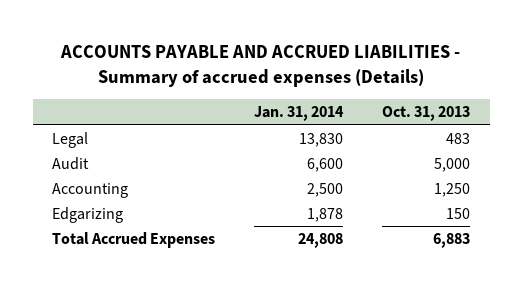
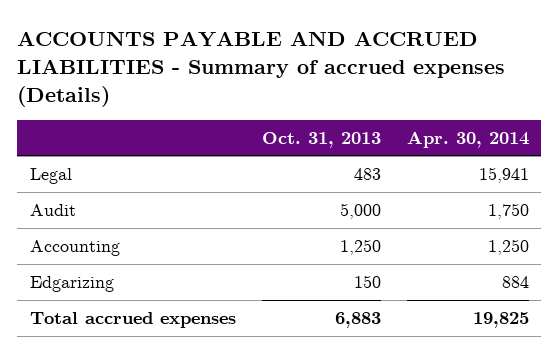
[254,106,345,122] Jan. 31, 2014 -> none
none -> [406,130,529,148] Apr. 30, 2014
[52,232,216,249] Total Accrued Expenses -> [30,312,237,329] Total accrued expenses

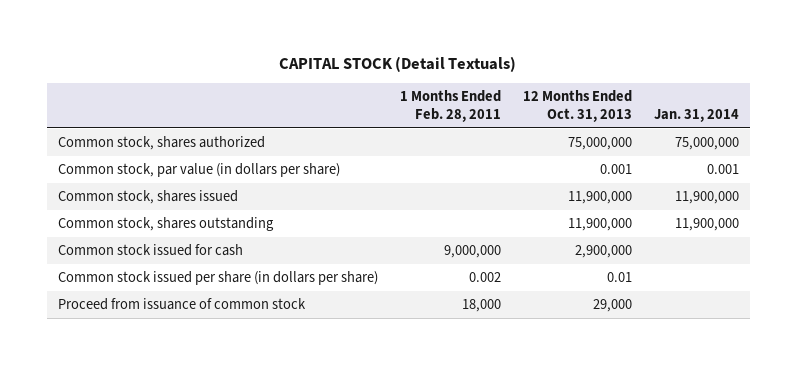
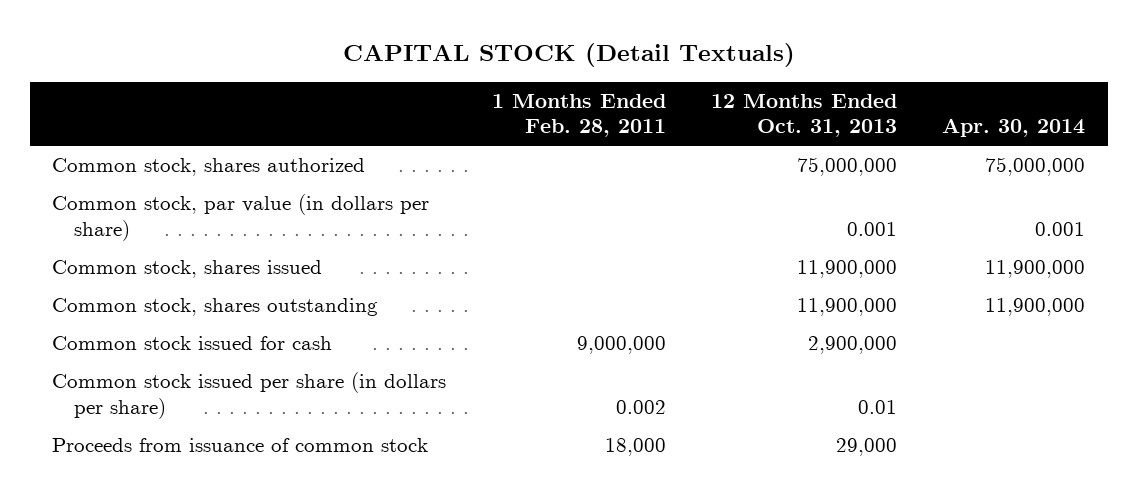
[653,109,739,123] Jan. 31, 2014 -> none
none -> [942,118,1086,138] Apr. 30, 2014
[57,298,306,311] Proceed from issuance of common stock -> [52,438,429,453] Proceeds from issuance of common stock

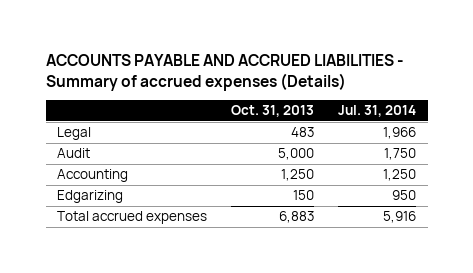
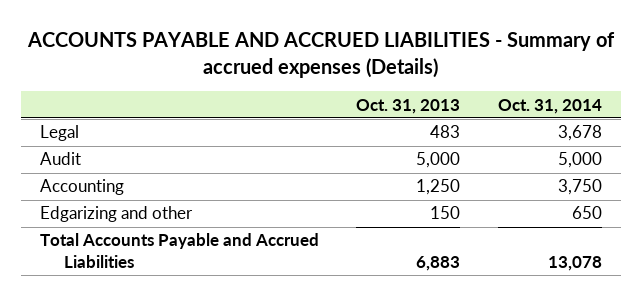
[337,105,416,118] Jul. 31, 2014 -> none
none -> [498,98,603,114] Oct. 31, 2014
[57,190,124,204] Edgarizing -> none
none -> [39,206,193,223] Edgarizing and other
[57,211,208,225] Total accrued expenses -> [39,233,319,268] Total Accounts Payable and Accrued Liabilities

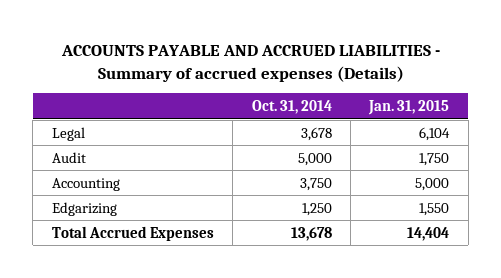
[356,98,461,114] Oct. 31, 2013 -> none
none -> [368,99,450,115] Jan. 31, 2015
[39,206,193,223] Edgarizing and other -> [51,201,117,216] Edgarizing
[572,206,603,220] 650 -> [301,202,332,216] 1,250
[39,233,319,268] Total Accounts Payable and Accrued Liabilities -> [51,225,214,241] Total Accrued Expenses
[548,255,603,271] 13,078 -> [290,226,332,241] 13,678

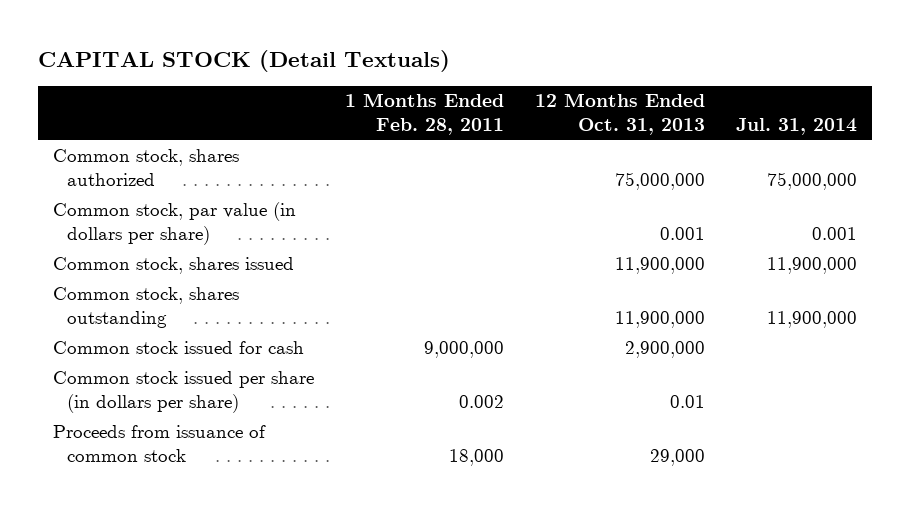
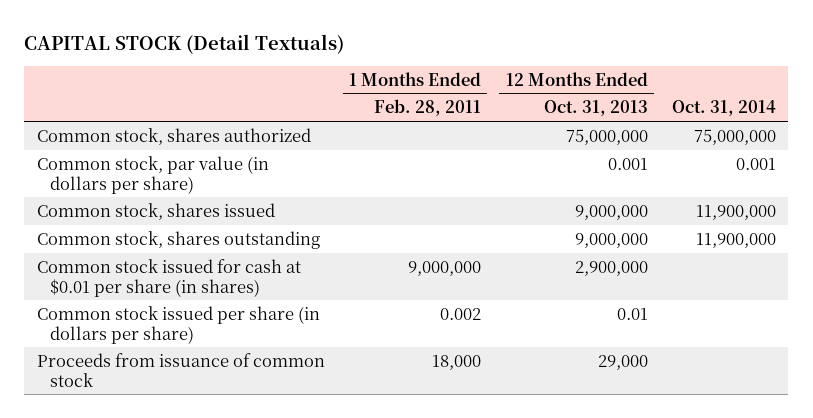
[735,118,857,136] Jul. 31, 2014 -> none
none -> [672,100,777,117] Oct. 31, 2014
[614,257,705,275] 11,900,000 -> [574,204,648,220] 9,000,000
[614,311,705,329] 11,900,000 -> [574,232,648,248] 9,000,000
[53,341,305,355] Common stock issued for cash -> [36,258,301,297] Common stock issued for cash at $0.01 per share (in shares)

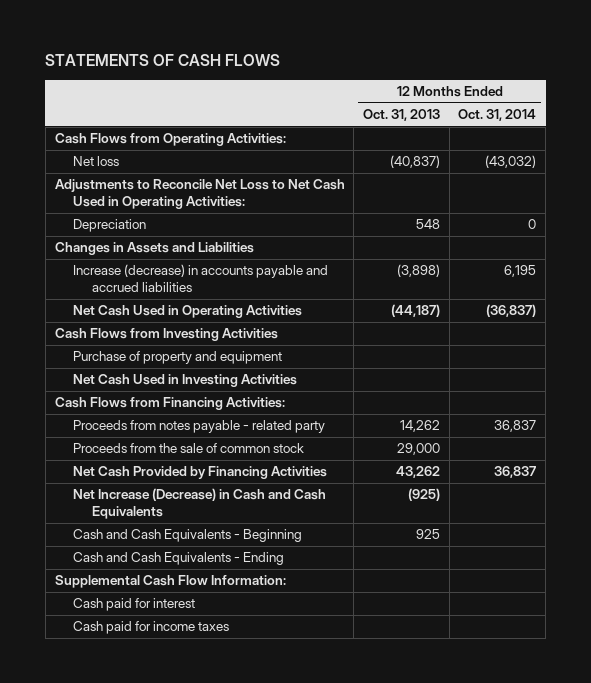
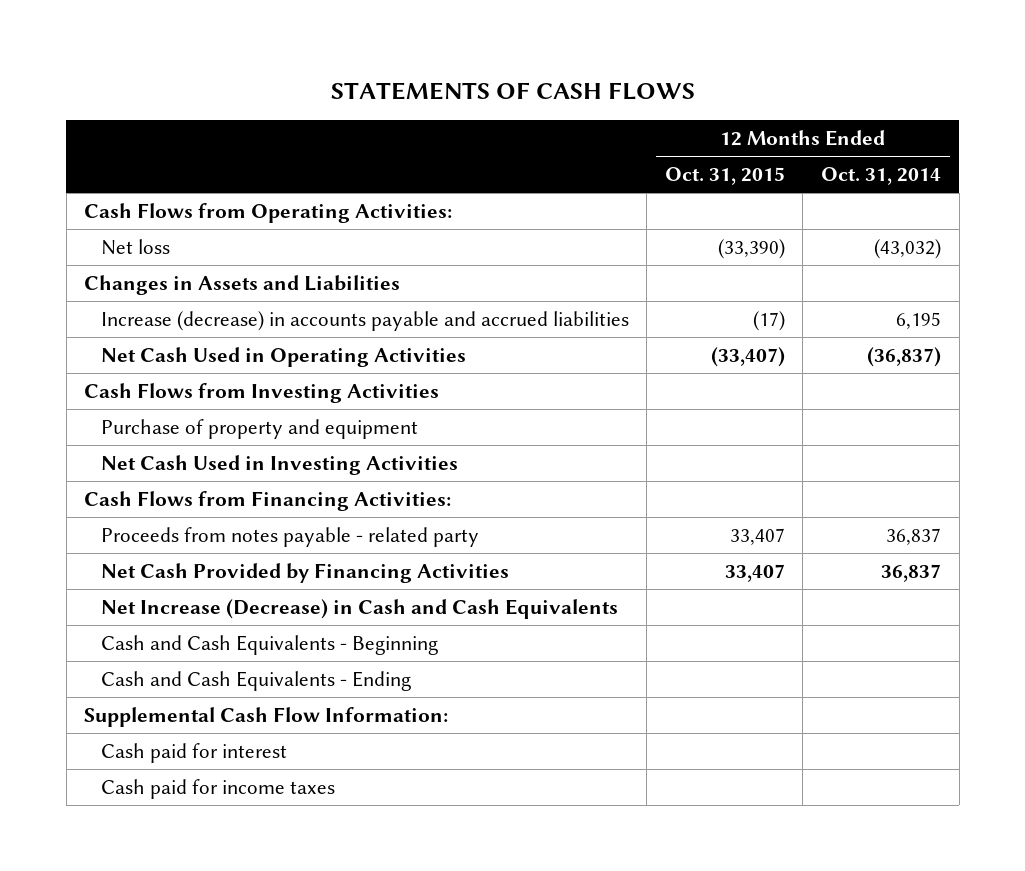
[363,109,441,122] Oct. 31, 2013 -> none
none -> [664,166,785,185] Oct. 31, 2015
[54,179,345,210] Adjustments to Reconcile Net Loss to Net Cash Used in Operating Activities: -> none
[73,219,147,233] Depreciation -> none
[73,443,305,454] Proceeds from the sale of common stock -> none

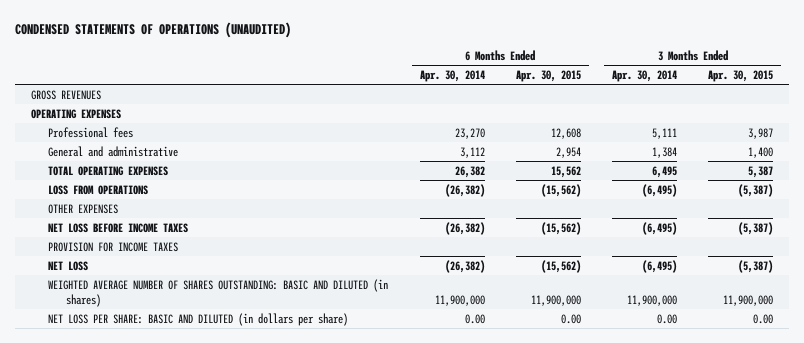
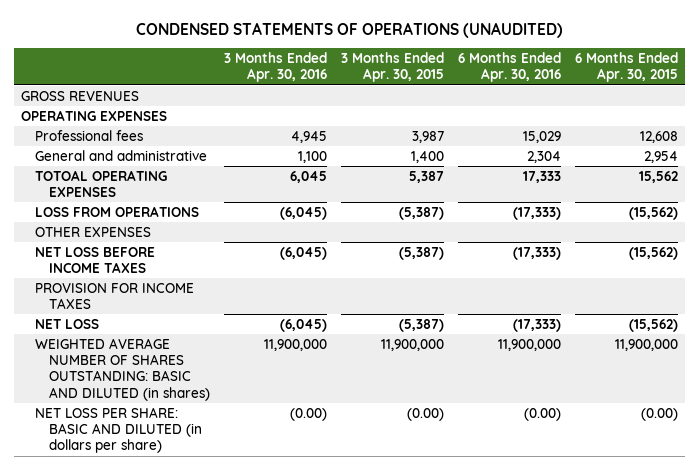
[419,70,485,83] Apr. 30, 2014 -> none
[612,70,678,83] Apr. 30, 2014 -> none
none -> [224,52,328,83] 3 Months Ended Apr. 30, 2016
none -> [458,52,562,83] 6 Months Ended Apr. 30, 2016
[48,165,169,176] TOTAL OPERATING EXPENSES -> [35,169,168,198] TOTOAL OPERATING EXPENSES
[560,313,581,324] 0.00 -> [641,407,679,421] (0.00)
[753,313,774,324] 0.00 -> [407,407,445,421] (0.00)

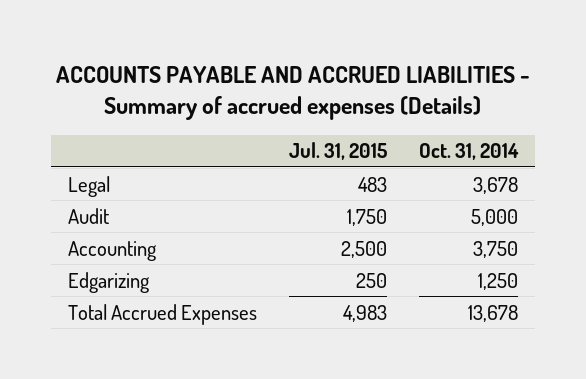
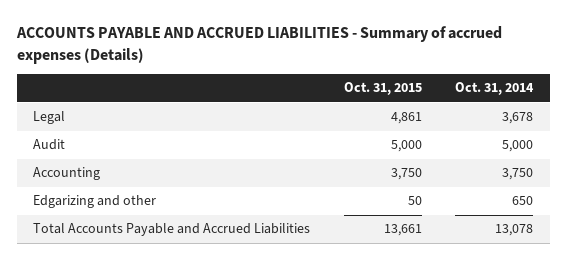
[288,142,387,161] Jul. 31, 2015 -> none
none -> [343,82,422,96] Oct. 31, 2015
[67,303,257,325] Total Accrued Expenses -> none
[67,271,150,293] Edgarizing -> [33,195,157,209] Edgarizing and other
[478,272,519,290] 1,250 -> [512,196,534,206] 650
none -> [33,223,311,237] Total Accounts Payable and Accrued Liabilities

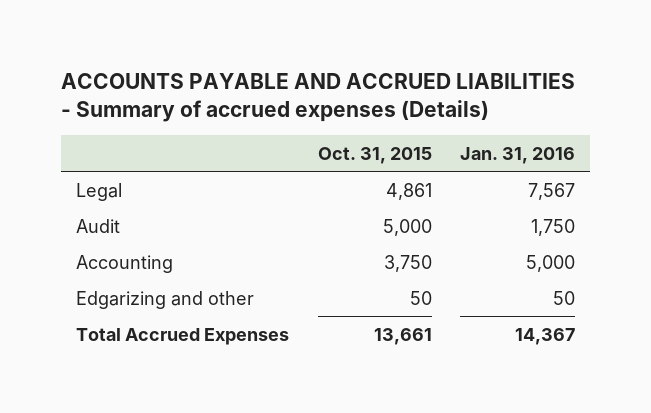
[455,82,535,96] Oct. 31, 2014 -> none
none -> [460,146,576,164] Jan. 31, 2016
[33,223,311,237] Total Accounts Payable and Accrued Liabilities -> [75,327,289,345] Total Accrued Expenses

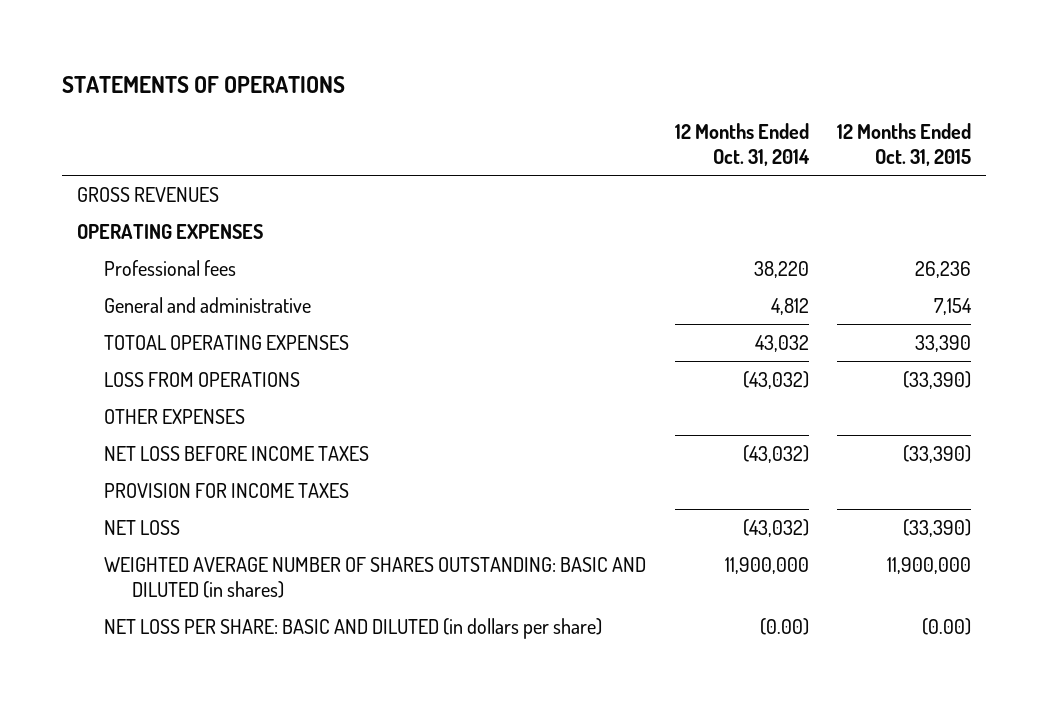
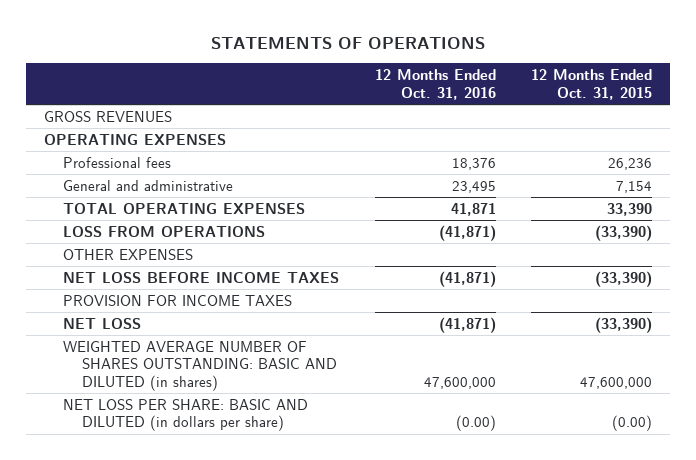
[674,122,810,167] 12 Months Ended Oct. 31, 2014 -> none
none -> [374,68,496,100] 12 Months Ended Oct. 31, 2016
[104,334,350,350] TOTOAL OPERATING EXPENSES -> [63,201,306,214] TOTAL OPERATING EXPENSES
[887,556,972,574] 11,900,000 -> [579,376,652,389] 47,600,000

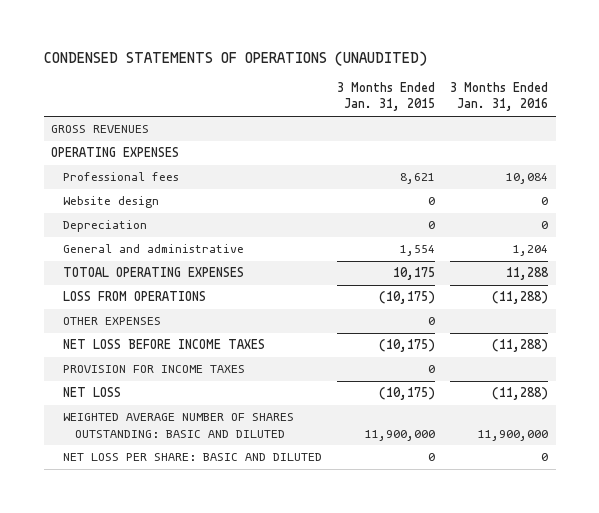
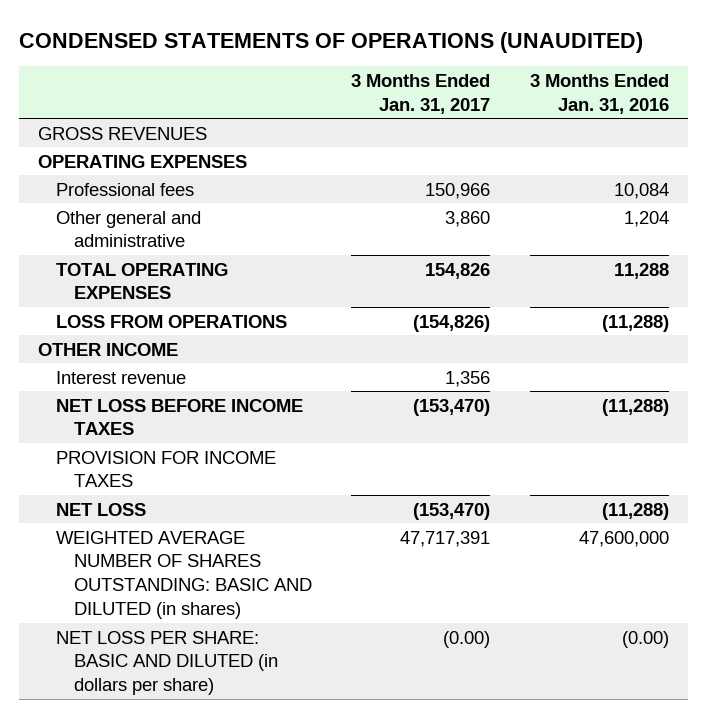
[337,82,436,112] 3 Months Ended Jan. 31, 2015 -> none
none -> [351,73,491,114] 3 Months Ended Jan. 31, 2017
[63,196,160,209] Website design -> none
[63,220,148,233] Depreciation -> none
[63,244,245,254] General and administrative -> [56,210,202,248] Other general and administrative
[63,267,245,278] TOTOAL OPERATING EXPENSES -> [56,262,229,300] TOTAL OPERATING EXPENSES
[63,317,162,326] OTHER EXPENSES -> none
none -> [38,342,179,356] OTHER INCOME
none -> [56,370,187,384] Interest revenue
[63,413,295,438] WEIGHTED AVERAGE NUMBER OF SHARES OUTSTANDING: BASIC AND DILUTED -> [56,530,313,619] WEIGHTED AVERAGE NUMBER OF SHARES OUTSTANDING: BASIC AND DILUTED (in shares)
[478,429,549,441] 11,900,000 -> [578,530,669,547] 47,600,000
[63,453,323,462] NET LOSS PER SHARE: BASIC AND DILUTED -> [56,630,279,696] NET LOSS PER SHARE: BASIC AND DILUTED (in dollars per share)
[541,453,549,462] 0 -> [621,630,669,648] (0.00)

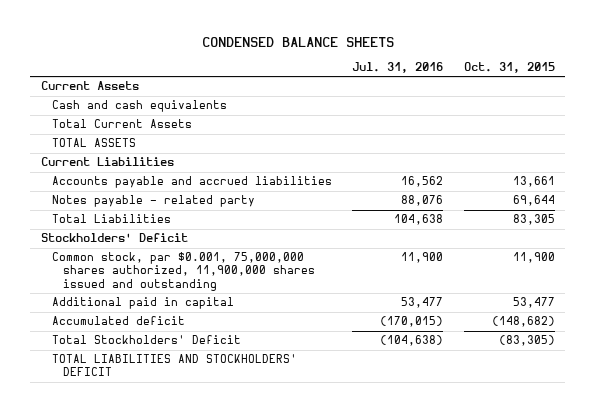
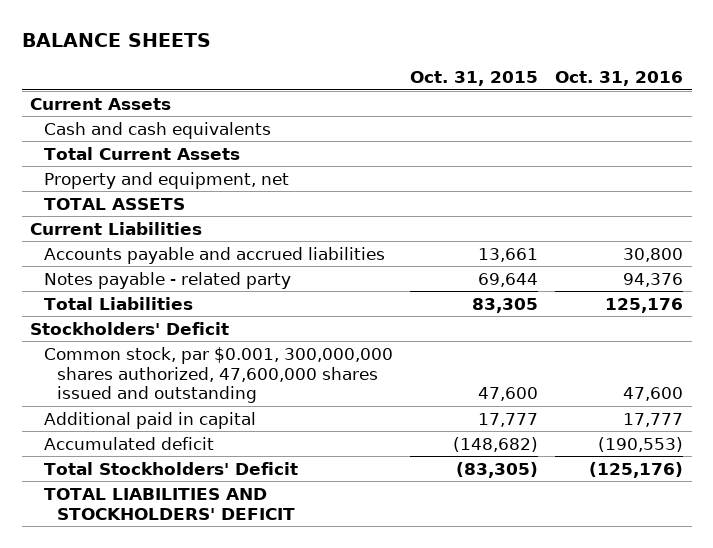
[201,37,394,48] CONDENSED BALANCE SHEETS -> [21,33,211,48] BALANCE SHEETS
[352,62,444,74] Jul. 31, 2016 -> none
none -> [555,70,684,86] Oct. 31, 2016
none -> [43,171,289,189] Property and equipment, net
[51,252,315,291] Common stock, par $0.001, 75,000,000 shares authorized, 11,900,000 shares issued and outstanding -> [43,346,393,404] Common stock, par $0.001, 300,000,000 shares authorized, 47,600,000 shares issued and outstanding
[512,252,555,264] 11,900 -> [478,387,539,402] 47,600
[512,297,555,309] 53,477 -> [478,412,539,427] 17,777

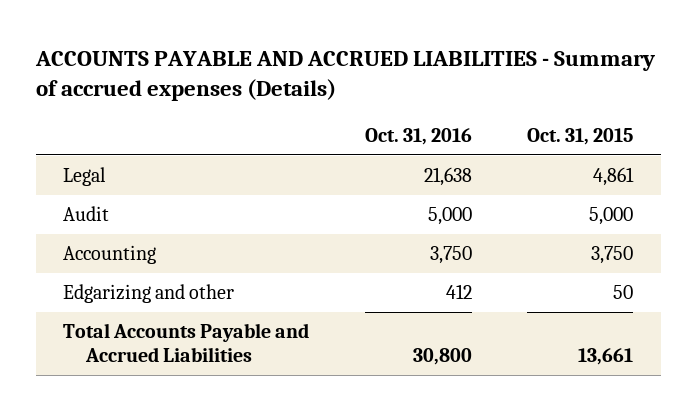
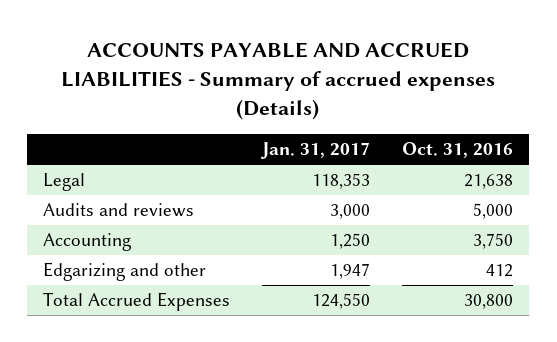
[526,128,633,146] Oct. 31, 2015 -> none
none -> [261,142,371,160] Jan. 31, 2017
[63,206,110,222] Audit -> [43,203,195,218] Audits and reviews
[63,323,310,362] Total Accounts Payable and Accrued Liabilities -> [43,292,231,312] Total Accrued Expenses

